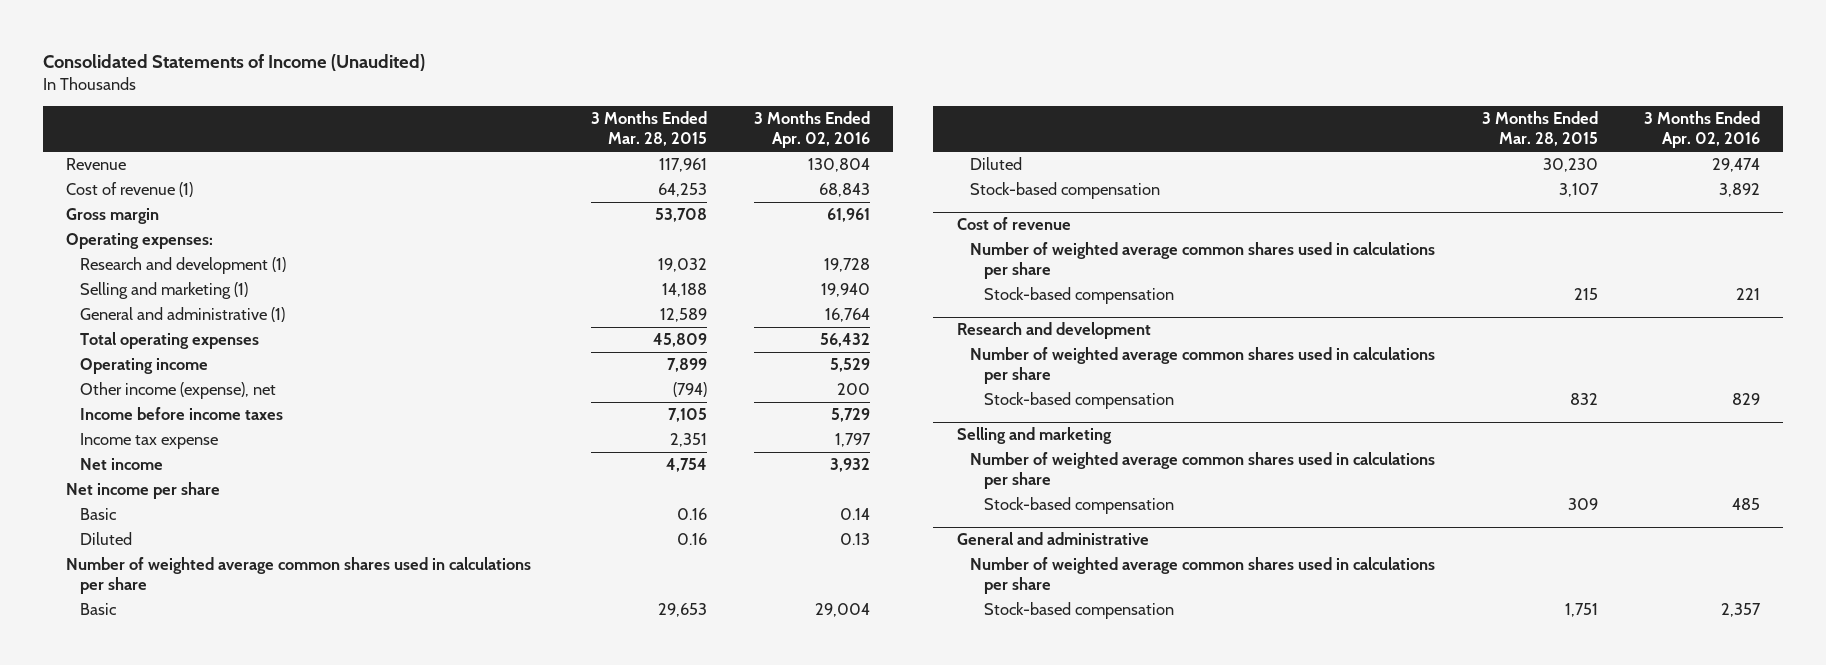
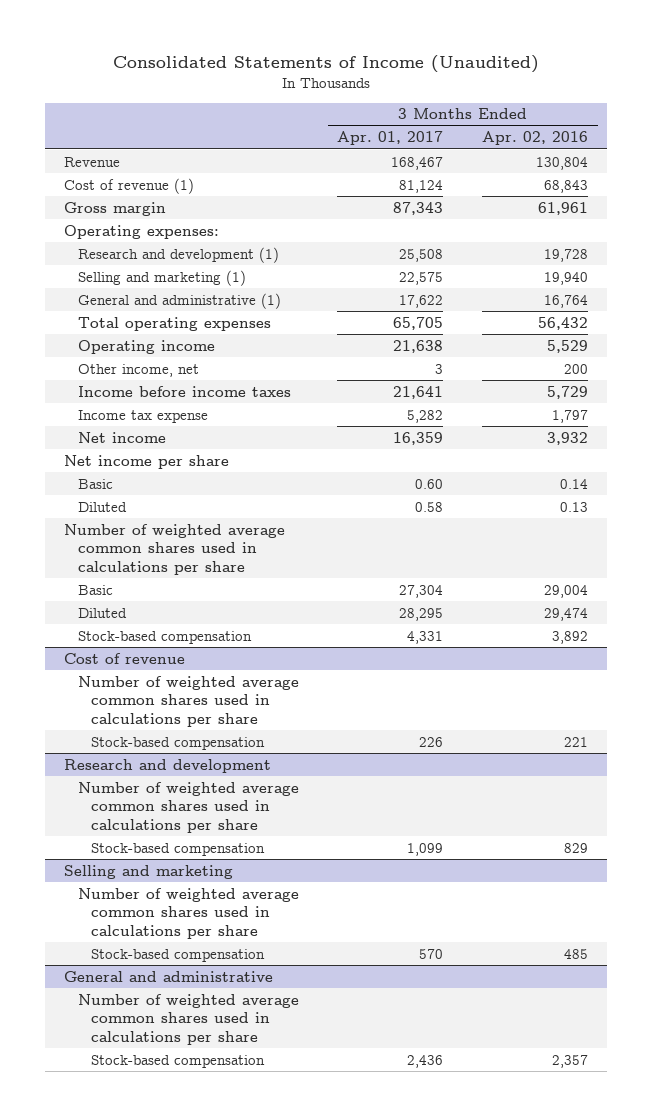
[591,111,708,147] 3 Months Ended Mar. 28, 2015 -> none
none -> [337,131,444,146] Apr. 01, 2017
[79,381,276,399] Other income (expense), net -> [77,363,199,377] Other income, net

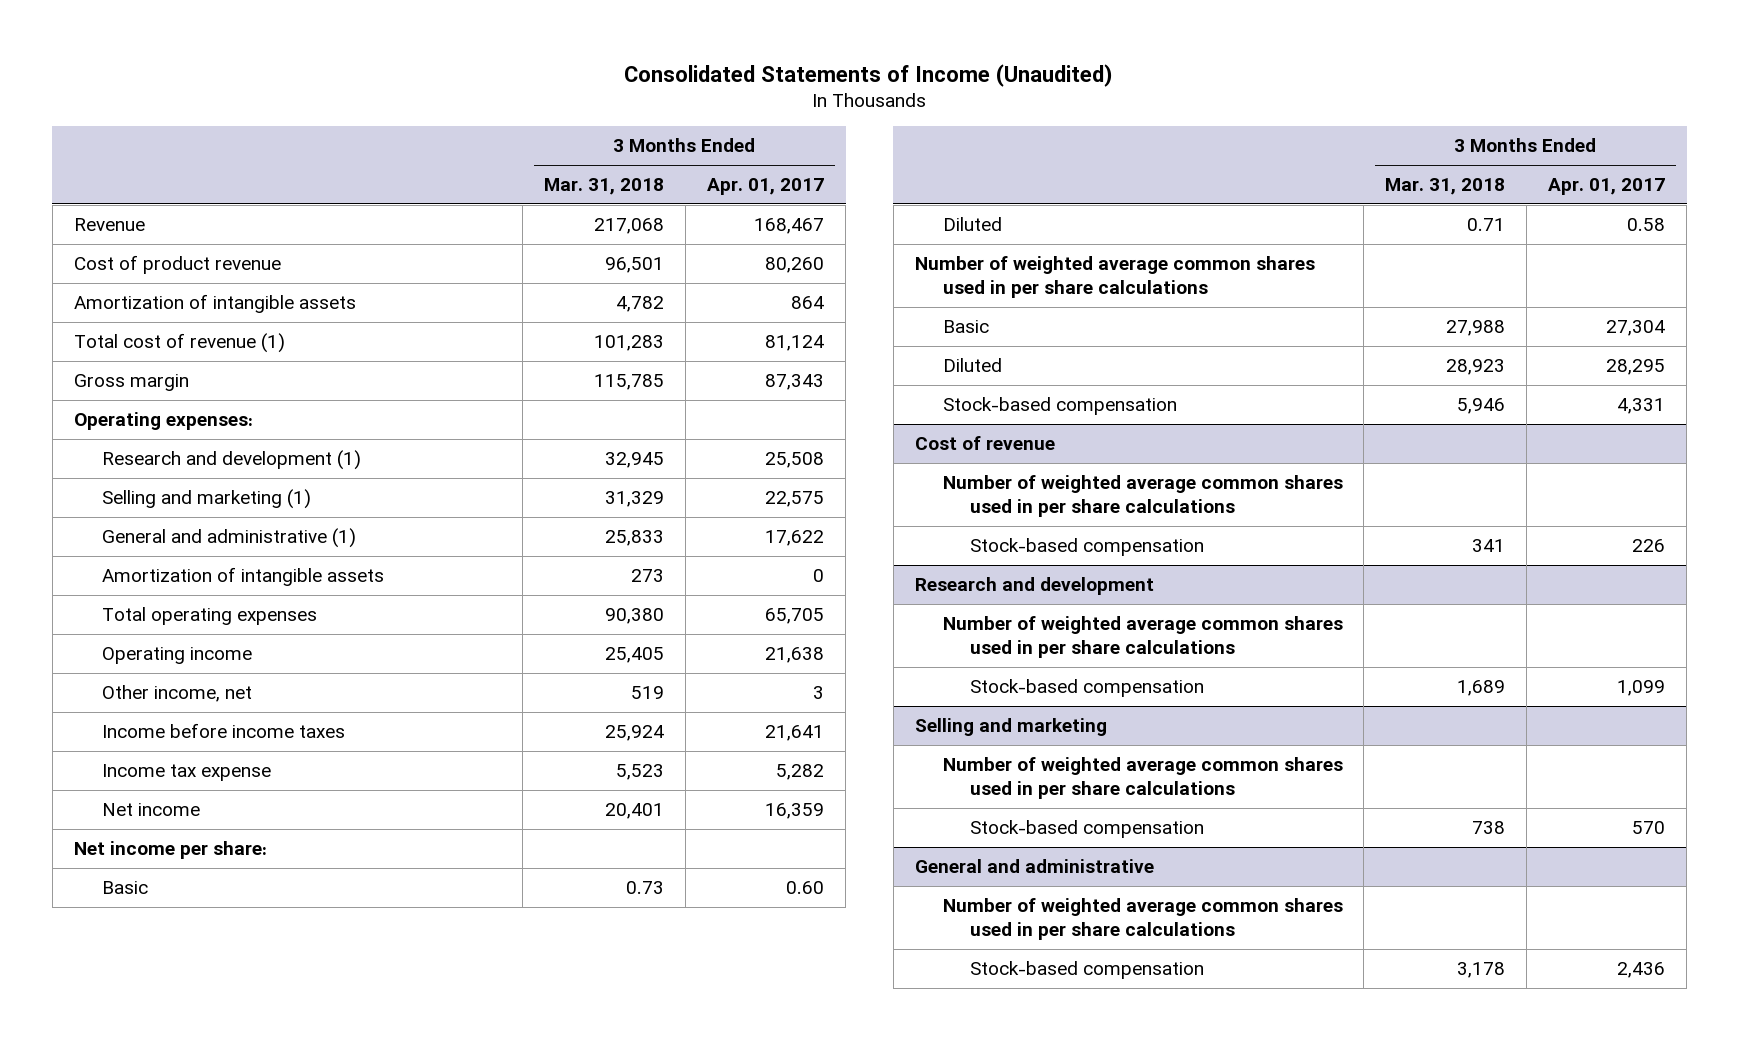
[482,131,589,146] Apr. 02, 2016 -> none
none -> [544,178,665,196] Mar. 31, 2018
none -> [73,255,281,275] Cost of product revenue
none -> [73,294,356,314] Amortization of intangible assets
[64,177,195,194] Cost of revenue (1) -> [73,333,285,354] Total cost of revenue (1)
none -> [101,567,384,587] Amortization of intangible assets
[64,454,230,469] Net income per share -> [73,841,267,860] Net income per share:
[64,523,286,575] Number of weighted average common shares used in calculations per share -> [914,256,1315,299] Number of weighted average common shares used in per share calculations
[77,675,299,727] Number of weighted average common shares used in calculations per share -> [942,475,1343,518] Number of weighted average common shares used in per share calculations
[77,781,299,833] Number of weighted average common shares used in calculations per share -> [942,616,1343,659] Number of weighted average common shares used in per share calculations
[77,887,299,939] Number of weighted average common shares used in calculations per share -> [942,757,1343,800] Number of weighted average common shares used in per share calculations
[77,993,299,1045] Number of weighted average common shares used in calculations per share -> [942,898,1343,941] Number of weighted average common shares used in per share calculations

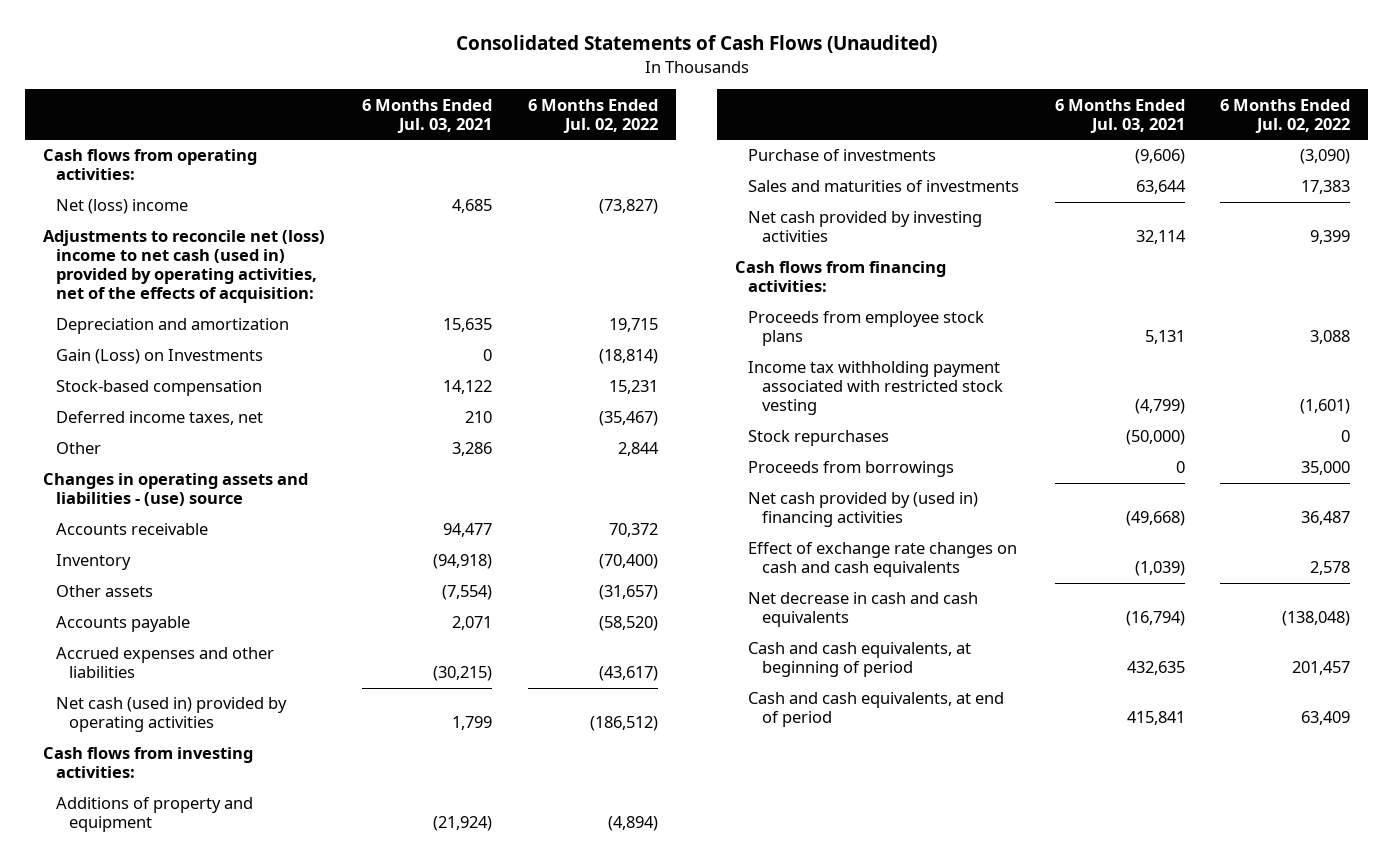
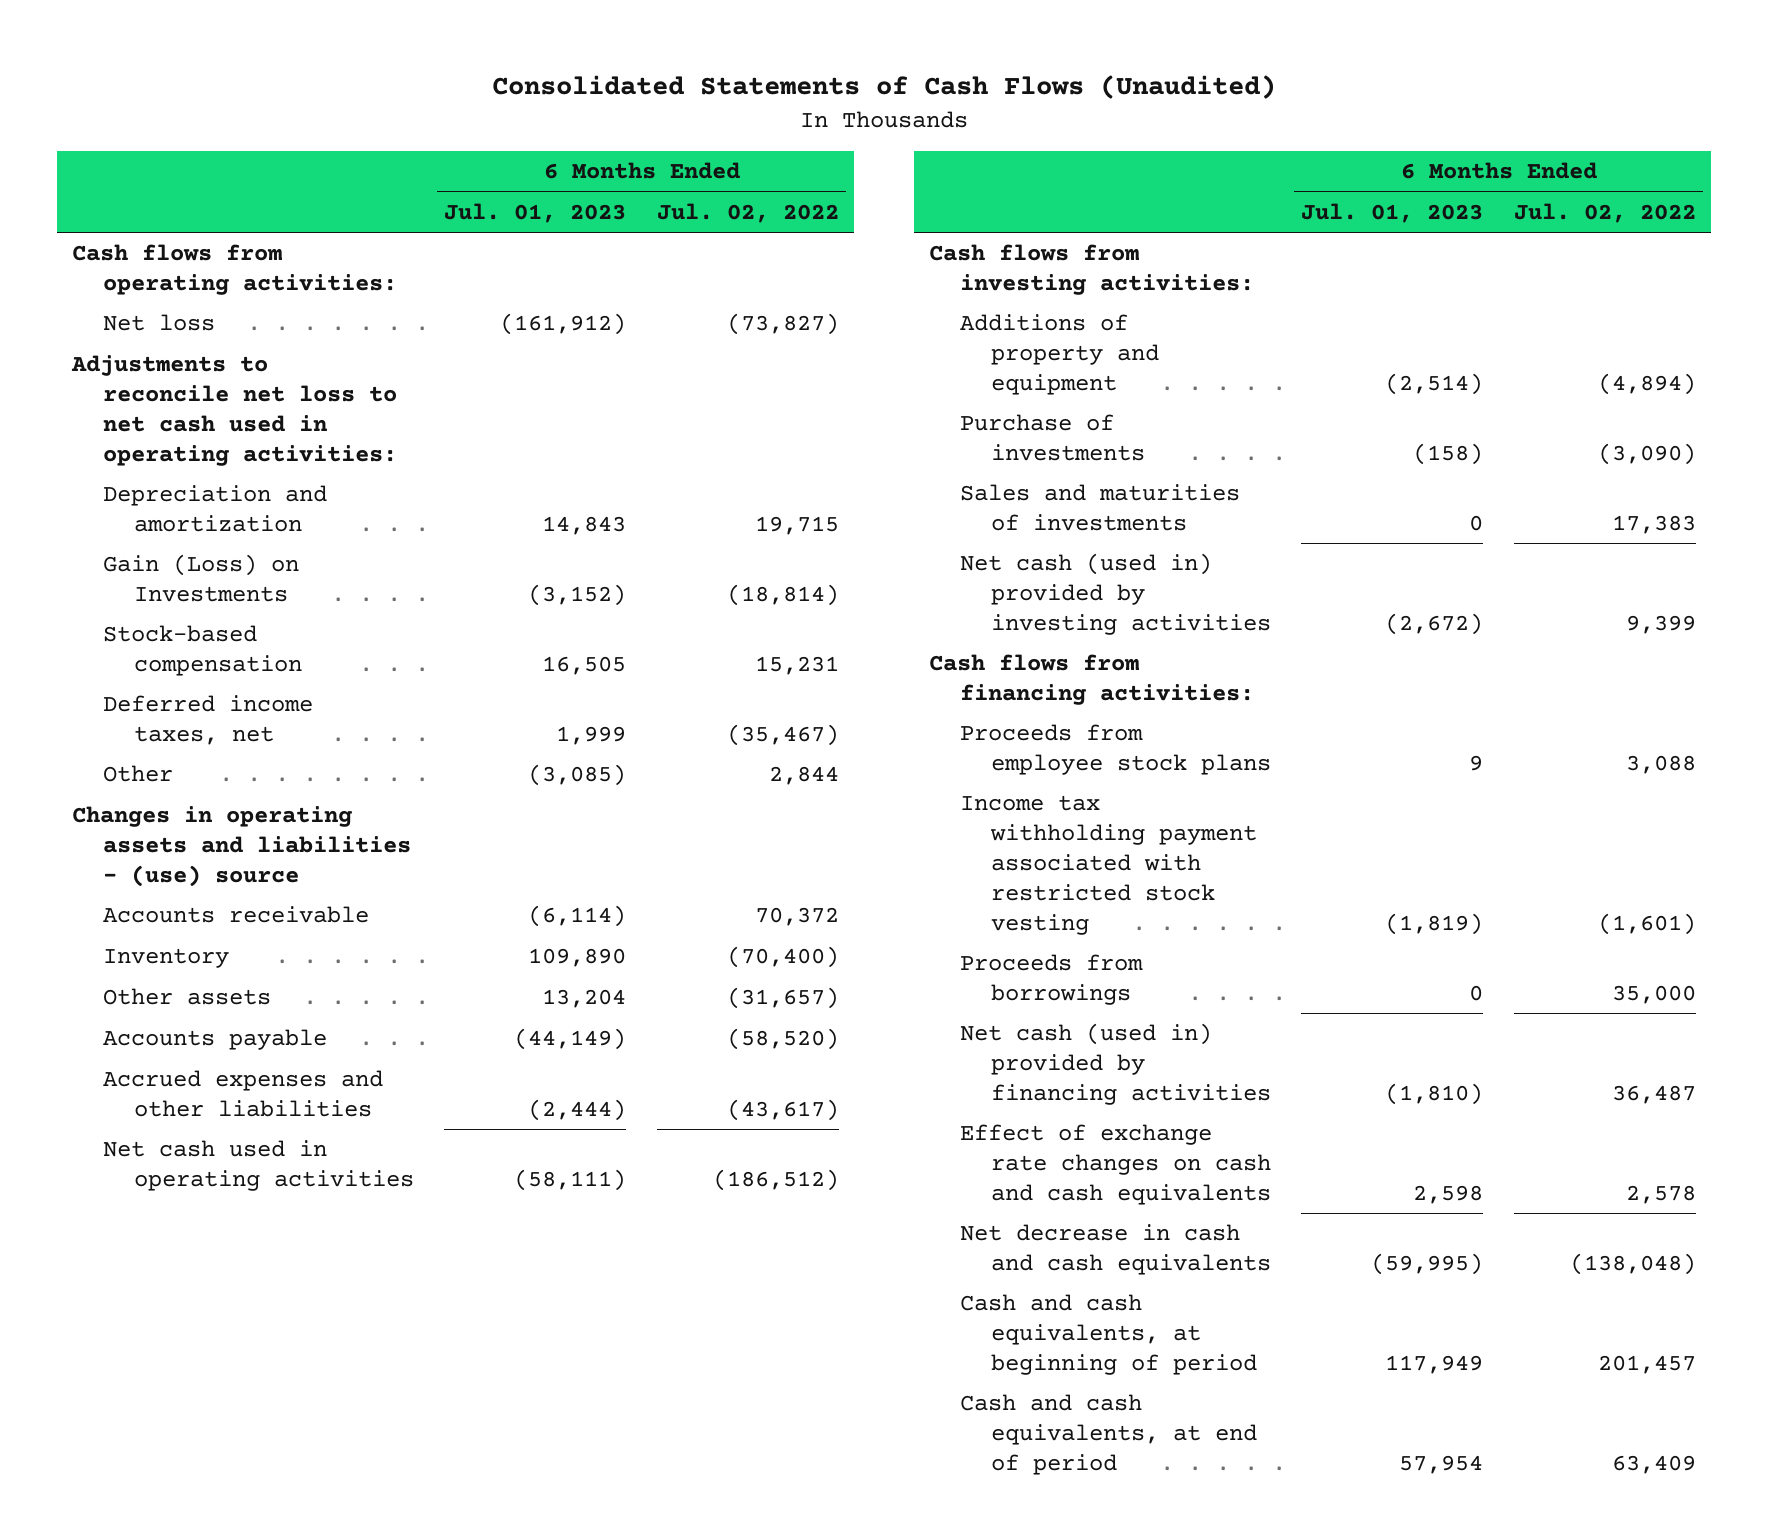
[362,98,493,133] 6 Months Ended Jul. 03, 2021 -> none
none -> [444,202,627,223] Jul. 01, 2023
[55,199,188,215] Net (loss) income -> [103,314,216,332] Net loss
[42,230,325,304] Adjustments to reconcile net (loss) income to net cash (used in) provided by operating activities, net of the effects of acquisition: -> [71,355,398,466] Adjustments to reconcile net loss to net cash used in operating activities:
[55,697,287,733] Net cash (used in) provided by operating activities -> [103,1140,415,1192] Net cash used in operating activities
[748,211,983,243] Net cash provided by investing activities -> [960,553,1272,636] Net cash (used in) provided by investing activities
[748,430,890,447] Stock repurchases -> none
[748,492,979,528] Net cash provided by (used in) financing activities -> [960,1023,1272,1106] Net cash (used in) provided by financing activities

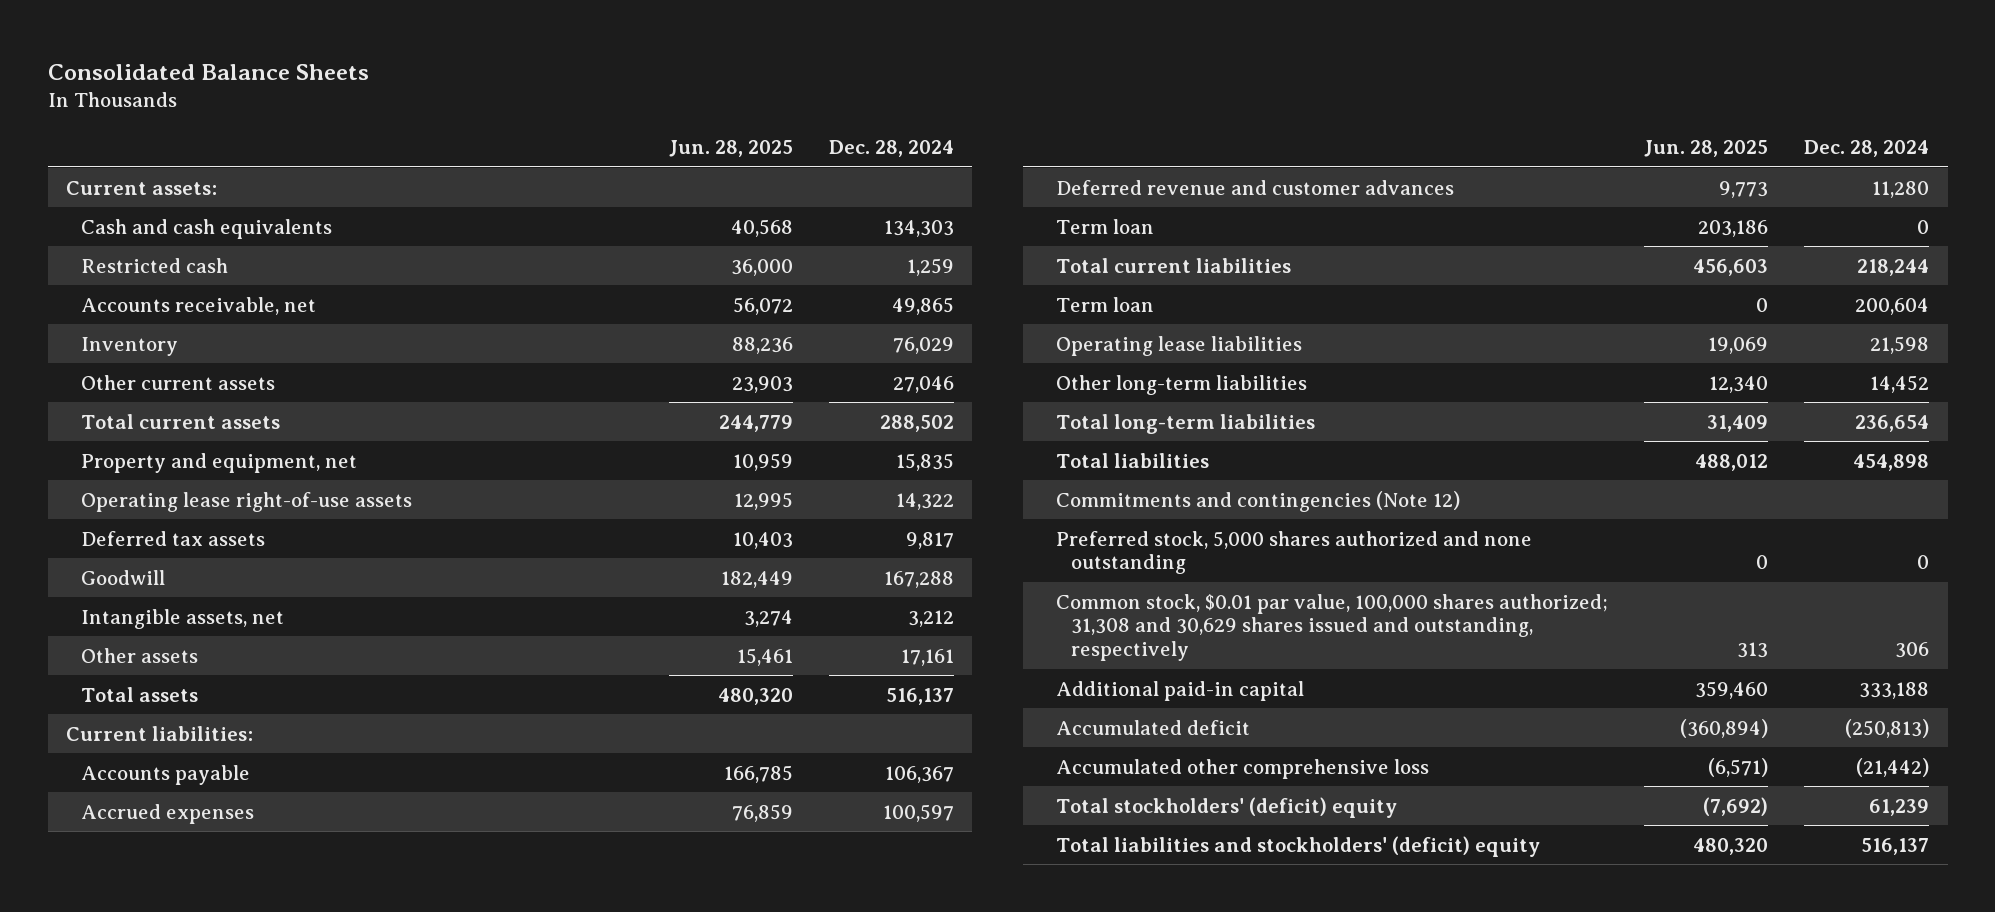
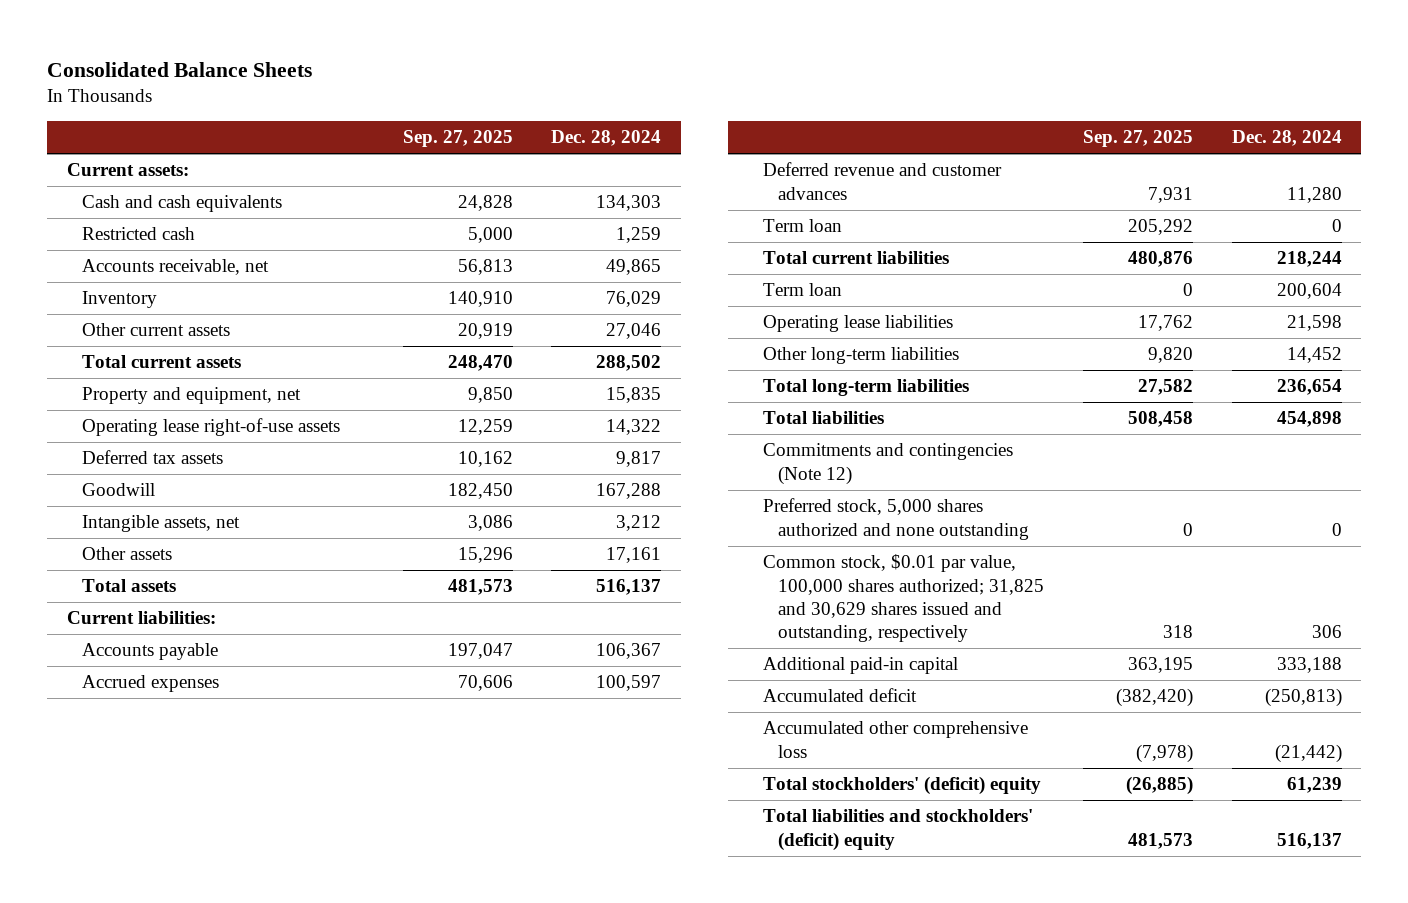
[668,140,793,158] Jun. 28, 2025 -> none
none -> [402,130,513,148] Sep. 27, 2025
[1056,593,1609,662] Common stock, $0.01 par value, 100,000 shares authorized; 31,308 and 30,629 shares issued and outstanding, respectively -> [762,554,1045,643] Common stock, $0.01 par value, 100,000 shares authorized; 31,825 and 30,629 shares issued and outstanding, respectively

